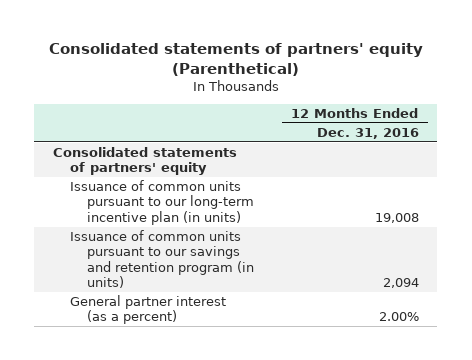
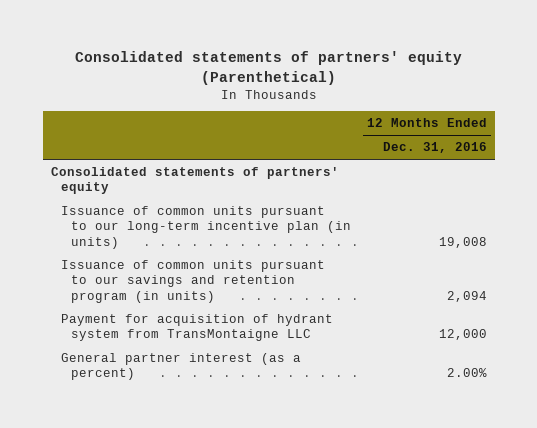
none -> [60,314,333,342] Payment for acquisition of hydrant system from TransMontaigne LLC

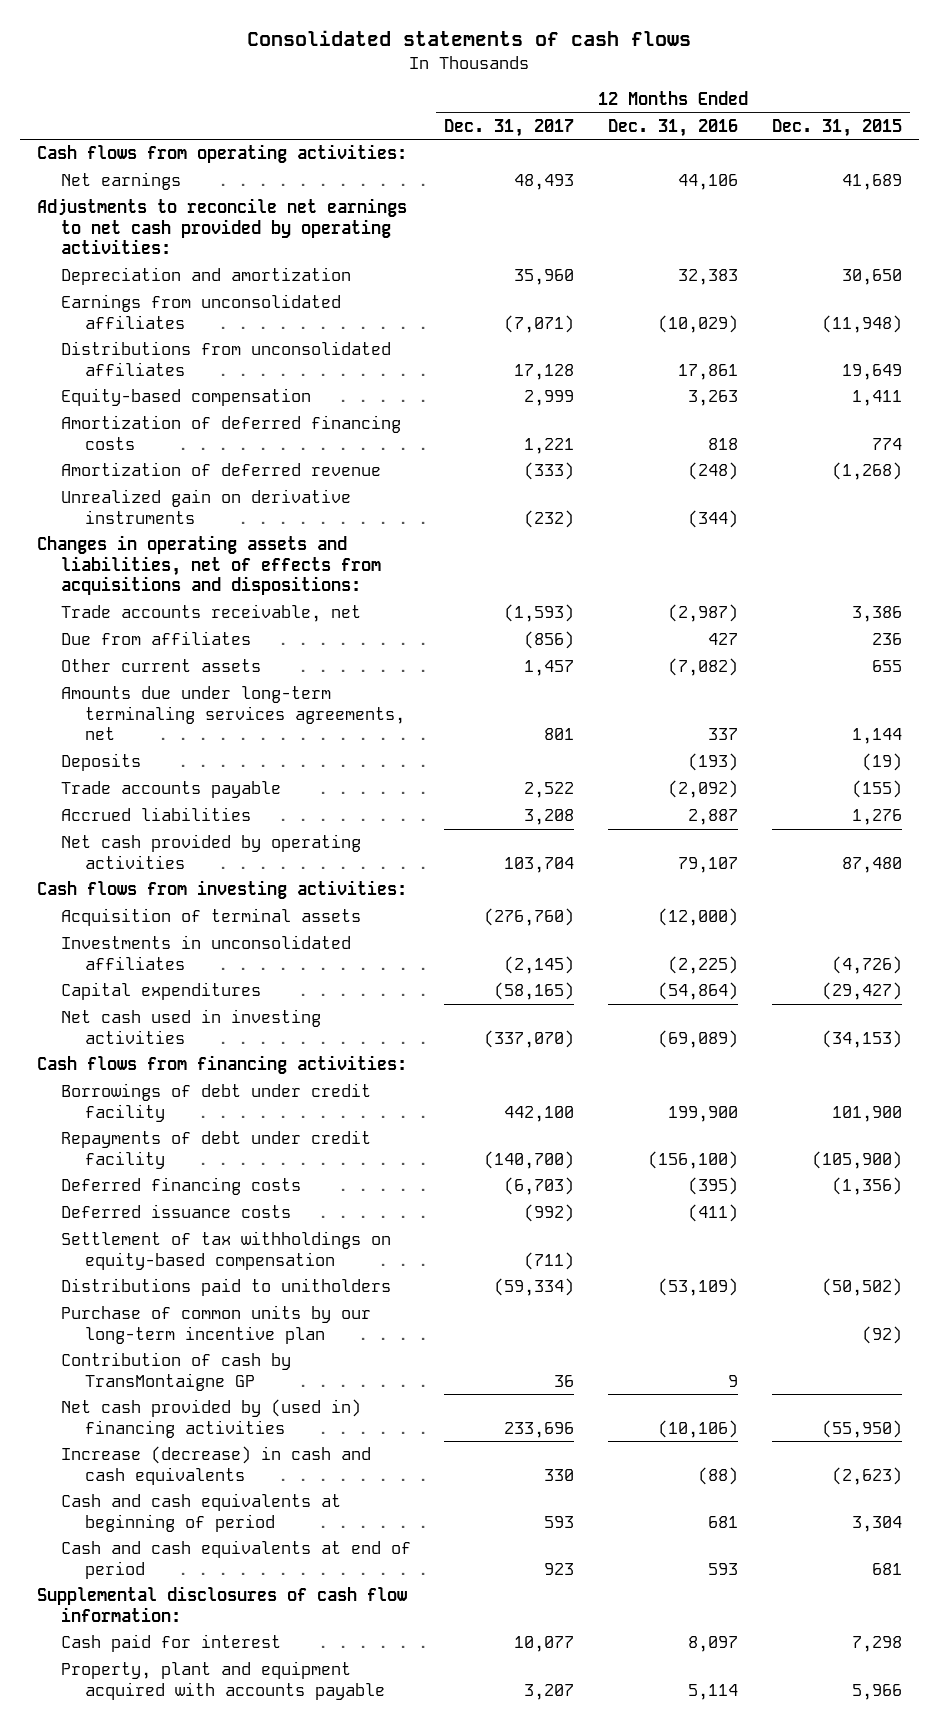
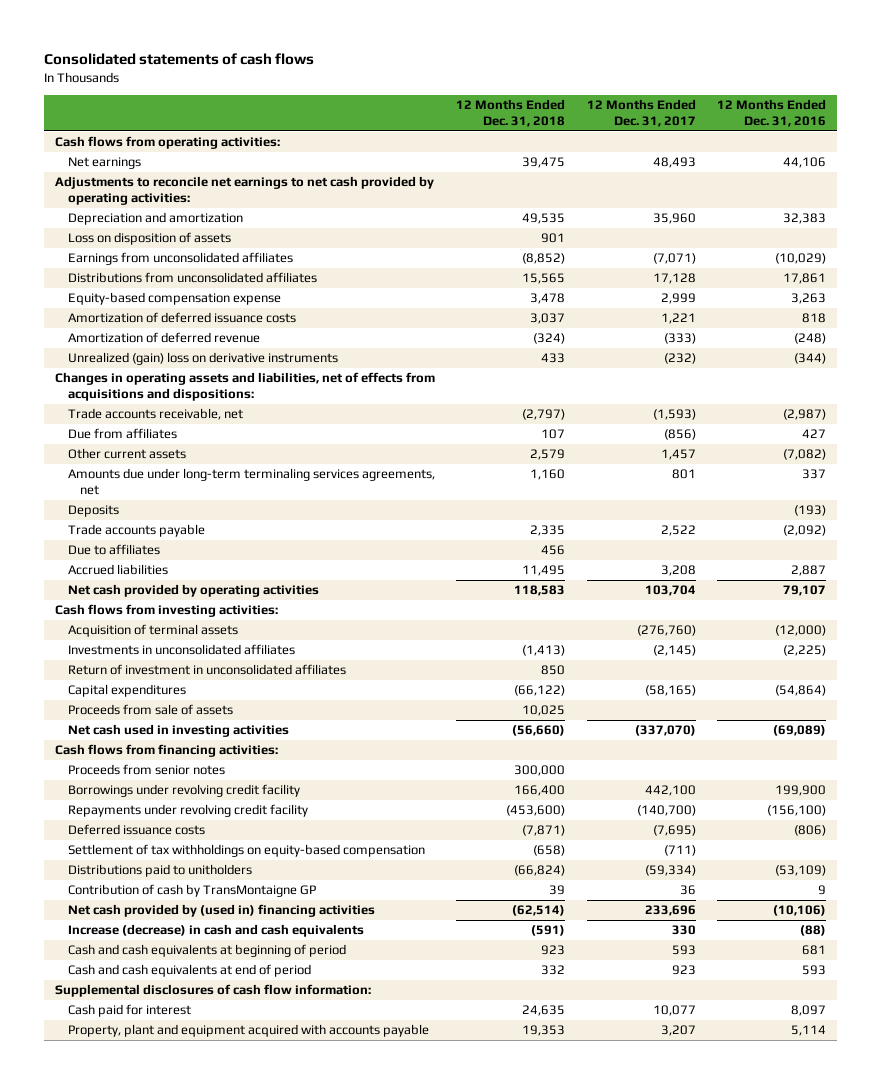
[771,118,902,137] Dec. 31, 2015 -> none
none -> [456,98,566,127] 12 Months Ended Dec. 31, 2018
none -> [67,231,231,245] Loss on disposition of assets
[60,388,311,407] Equity-based compensation -> [67,291,281,305] Equity-based compensation expense
[60,415,401,450] Amortization of deferred financing costs -> [67,311,296,323] Amortization of deferred issuance costs
[60,489,351,524] Unrealized gain on derivative instruments -> [67,351,338,365] Unrealized (gain) loss on derivative instruments
none -> [67,543,160,555] Due to affiliates
none -> [67,663,346,675] Return of investment in unconsolidated affiliates
none -> [67,703,233,715] Proceeds from sale of assets
[60,1177,301,1196] Deferred financing costs -> none
none -> [67,763,225,775] Proceeds from senior notes
[60,1083,371,1122] Borrowings of debt under credit facility -> [67,783,300,797] Borrowings under revolving credit facility
[60,1130,371,1169] Repayments of debt under credit facility -> [67,803,308,817] Repayments under revolving credit facility
[524,1204,575,1223] (992) -> [652,824,696,836] (7,695)
[688,1204,739,1223] (411) -> [793,824,826,836] (806)
[60,1305,371,1344] Purchase of common units by our long-term incentive plan -> none

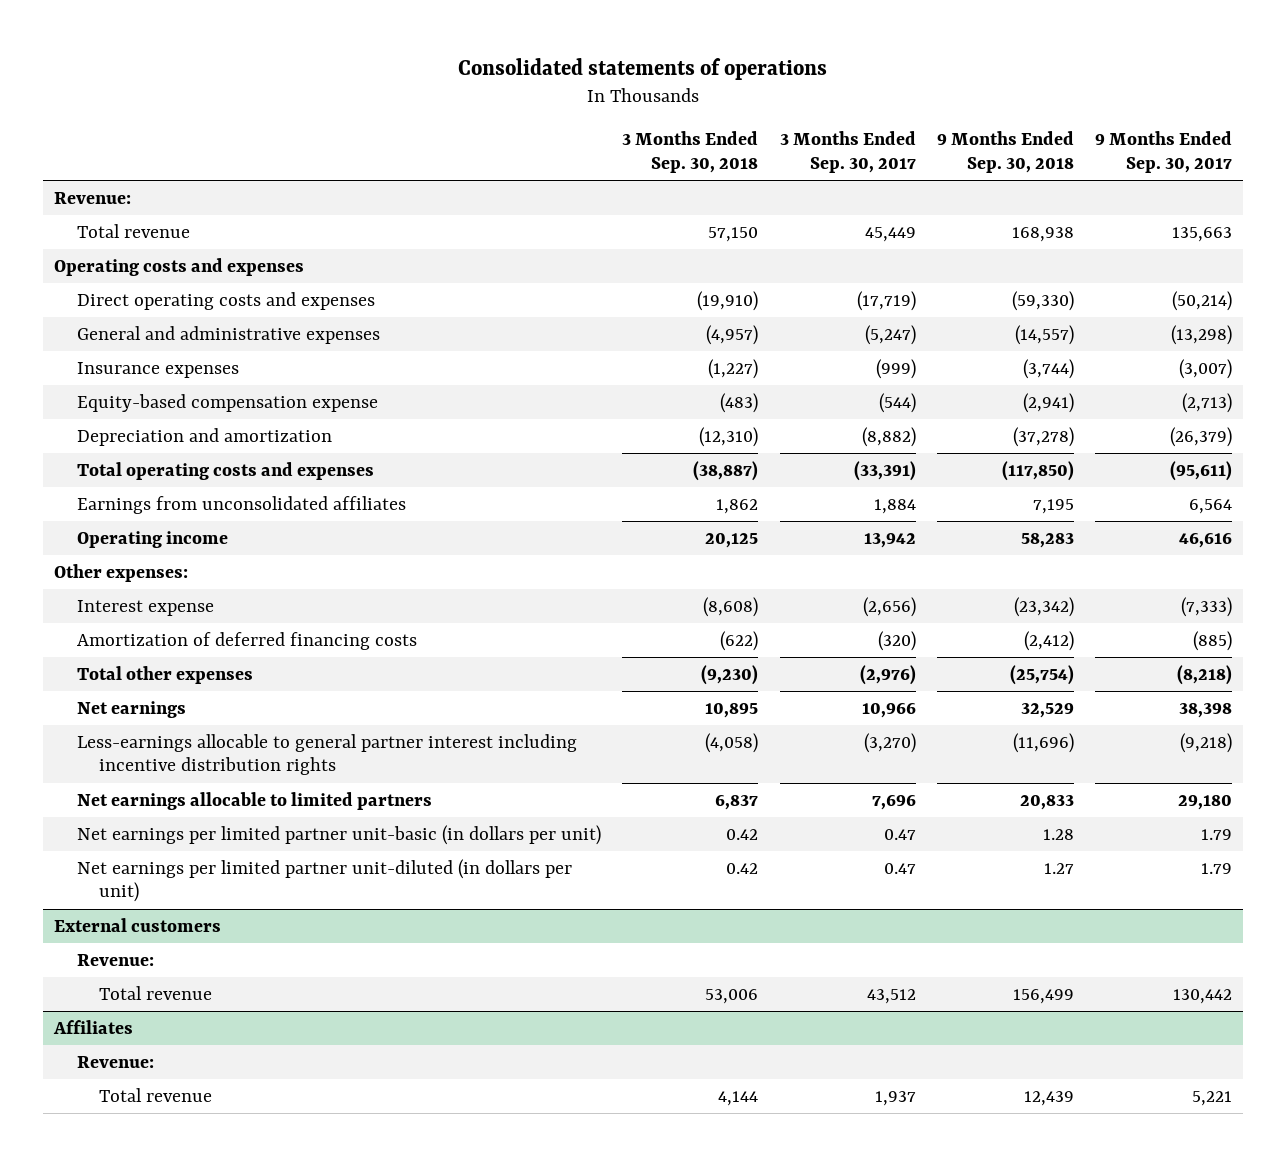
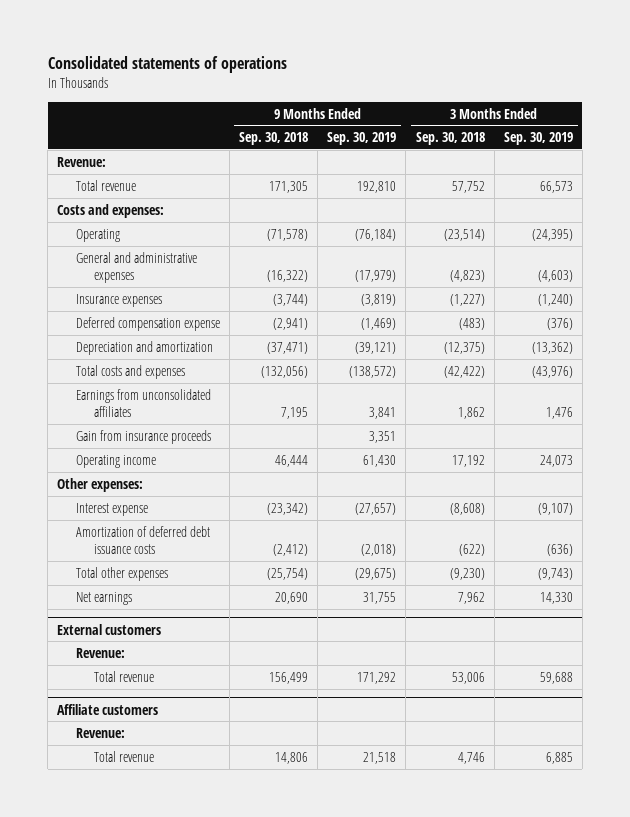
[779,131,916,173] 3 Months Ended Sep. 30, 2017 -> none
[1095,131,1233,173] 9 Months Ended Sep. 30, 2017 -> none
none -> [327,132,397,146] Sep. 30, 2019
none -> [503,132,573,146] Sep. 30, 2019
[708,226,759,242] 57,150 -> [451,180,485,193] 57,752
[1012,226,1075,242] 168,938 -> [268,180,308,193] 171,305
[54,257,305,276] Operating costs and expenses -> [57,203,165,218] Costs and expenses:
[76,291,375,310] Direct operating costs and expenses -> [75,228,120,242] Operating
[697,290,759,311] (19,910) -> [443,228,485,241] (23,514)
[1012,290,1075,311] (59,330) -> [266,228,308,241] (71,578)
[706,324,759,345] (4,957) -> [449,270,485,283] (4,823)
[1015,324,1075,345] (14,557) -> [266,270,308,283] (16,322)
[76,393,378,412] Equity-based compensation expense -> [75,316,220,331] Deferred compensation expense
[699,426,759,447] (12,310) -> [443,341,485,354] (12,375)
[1013,426,1075,447] (37,278) -> [266,341,308,354] (37,471)
[76,461,374,480] Total operating costs and expenses -> [75,364,185,379] Total costs and expenses
[693,460,759,481] (38,887) -> [443,365,485,378] (42,422)
[1002,460,1075,481] (117,850) -> [260,365,308,378] (132,056)
none -> [75,429,211,444] Gain from insurance proceeds
[705,532,759,548] 20,125 -> [451,454,485,467] 17,192
[1021,532,1075,548] 58,283 -> [274,454,308,467] 46,444
[76,631,417,650] Amortization of deferred financing costs -> [75,525,210,555] Amortization of deferred debt issuance costs
[76,733,577,776] Less-earnings allocable to general partner interest including incentive distribution rights -> none
[76,791,432,810] Net earnings allocable to limited partners -> none
[76,824,601,845] Net earnings per limited partner unit-basic (in dollars per unit) -> none
[76,858,572,903] Net earnings per limited partner unit-diluted (in dollars per unit) -> none
[705,702,759,718] 10,895 -> [457,591,485,604] 7,962
[1021,702,1075,718] 32,529 -> [274,591,308,604] 20,690
[53,1019,134,1034] Affiliates -> [57,703,159,715] Affiliate customers
[718,1090,759,1106] 4,144 -> [457,751,485,764] 4,746
[1024,1090,1075,1106] 12,439 -> [274,751,308,764] 14,806

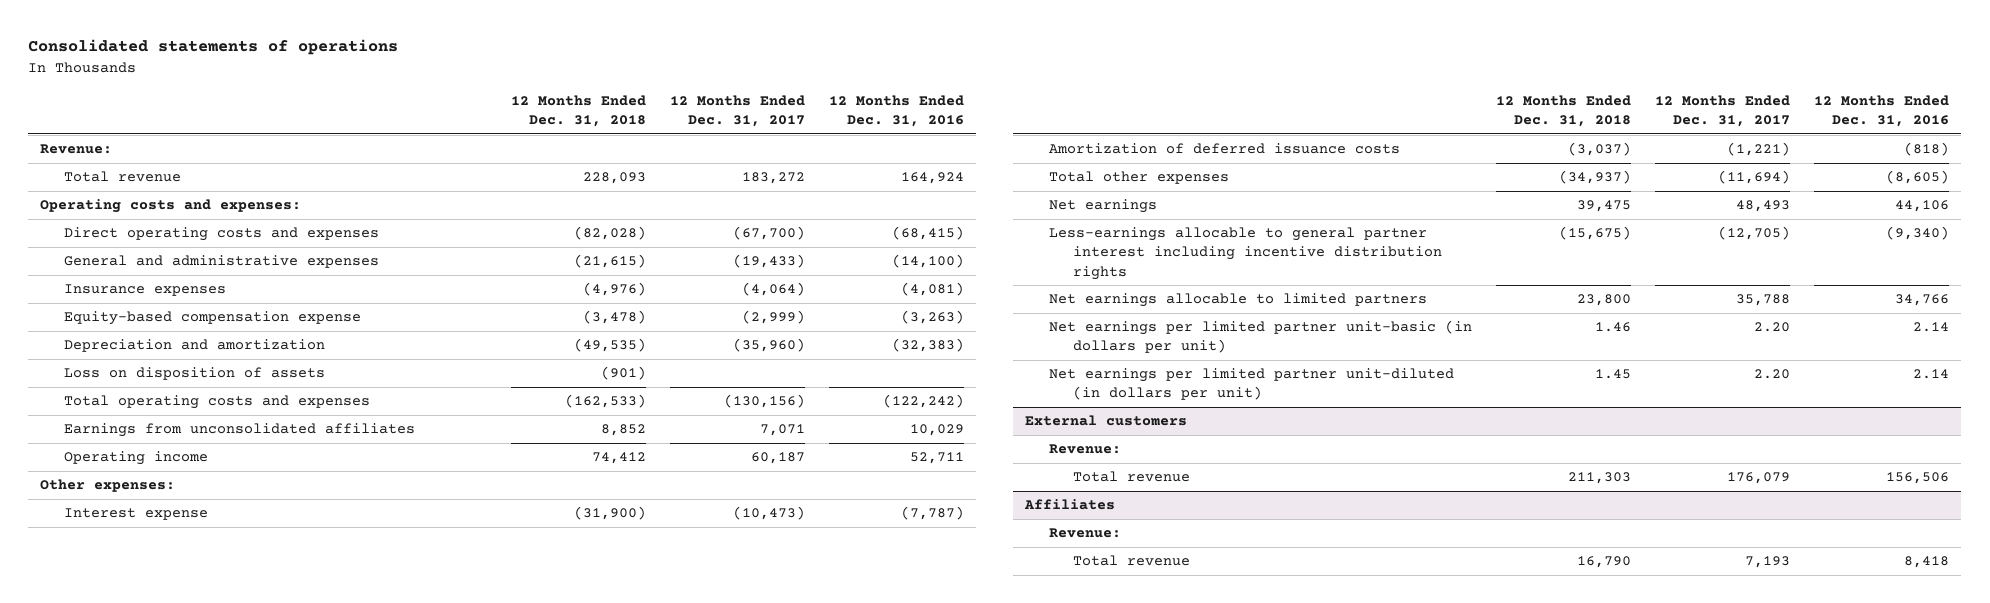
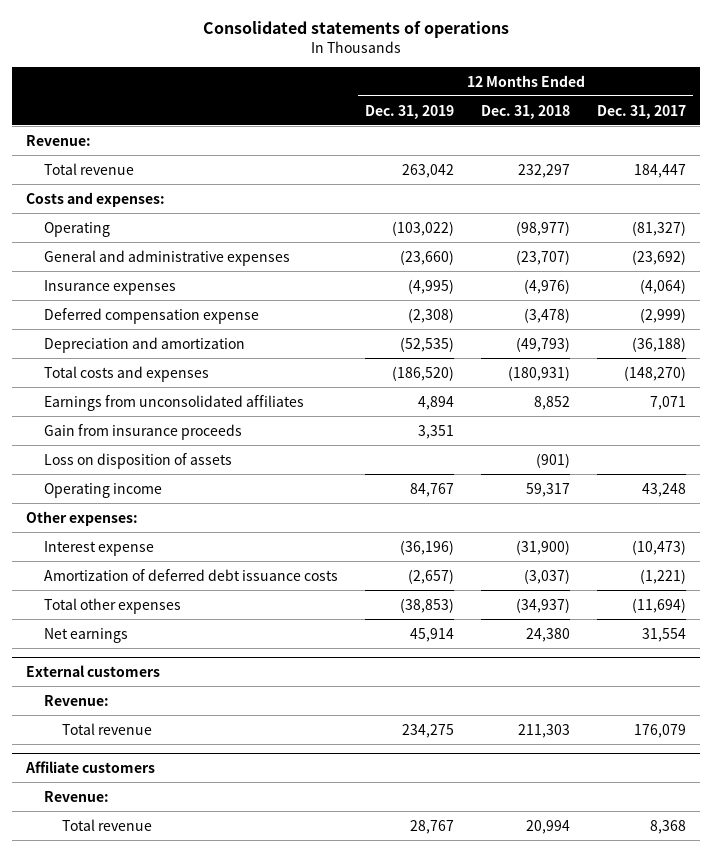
[829,94,965,128] 12 Months Ended Dec. 31, 2016 -> none
none -> [365,104,455,119] Dec. 31, 2019
[583,172,647,185] 228,093 -> [518,163,571,178] 232,297
[742,172,806,185] 183,272 -> [634,163,687,178] 184,447
[40,199,302,214] Operating costs and expenses: -> [25,191,165,207] Costs and expenses:
[64,227,380,242] Direct operating costs and expenses -> [43,221,110,237] Operating
[574,226,647,241] (82,028) -> [516,220,571,236] (98,977)
[733,226,806,241] (67,700) -> [632,220,687,236] (81,327)
[574,254,647,269] (21,615) -> [516,249,571,265] (23,707)
[733,254,806,269] (19,433) -> [632,249,687,265] (23,692)
[64,311,362,326] Equity-based compensation expense -> [43,307,259,324] Deferred compensation expense
[574,338,647,353] (49,535) -> [516,336,571,352] (49,793)
[733,338,806,353] (35,960) -> [632,336,687,352] (36,188)
[64,395,371,410] Total operating costs and expenses -> [43,365,209,382] Total costs and expenses
[565,394,647,409] (162,533) -> [508,365,571,381] (180,931)
[724,394,806,409] (130,156) -> [624,365,687,381] (148,270)
none -> [43,423,242,440] Gain from insurance proceeds
[64,367,326,381] Loss on disposition of assets -> [43,452,232,469] Loss on disposition of assets
[592,452,647,465] 74,412 -> [526,482,571,497] 59,317
[751,452,806,465] 60,187 -> [642,482,687,497] 43,248
[1049,143,1401,155] Amortization of deferred issuance costs -> [43,568,338,581] Amortization of deferred debt issuance costs
[1049,227,1443,280] Less-earnings allocable to general partner interest including incentive distribution rights -> none
[1049,293,1428,308] Net earnings allocable to limited partners -> none
[1049,320,1473,354] Net earnings per limited partner unit-basic (in dollars per unit) -> none
[1049,368,1455,401] Net earnings per limited partner unit-diluted (in dollars per unit) -> none
[1577,200,1632,213] 39,475 -> [526,627,571,642] 24,380
[1736,200,1791,213] 48,493 -> [642,627,687,642] 31,554
[1024,499,1116,511] Affiliates -> [24,760,155,773] Affiliate customers
[1577,556,1632,569] 16,790 -> [526,819,571,834] 20,994
[1745,556,1791,569] 7,193 -> [650,819,687,834] 8,368

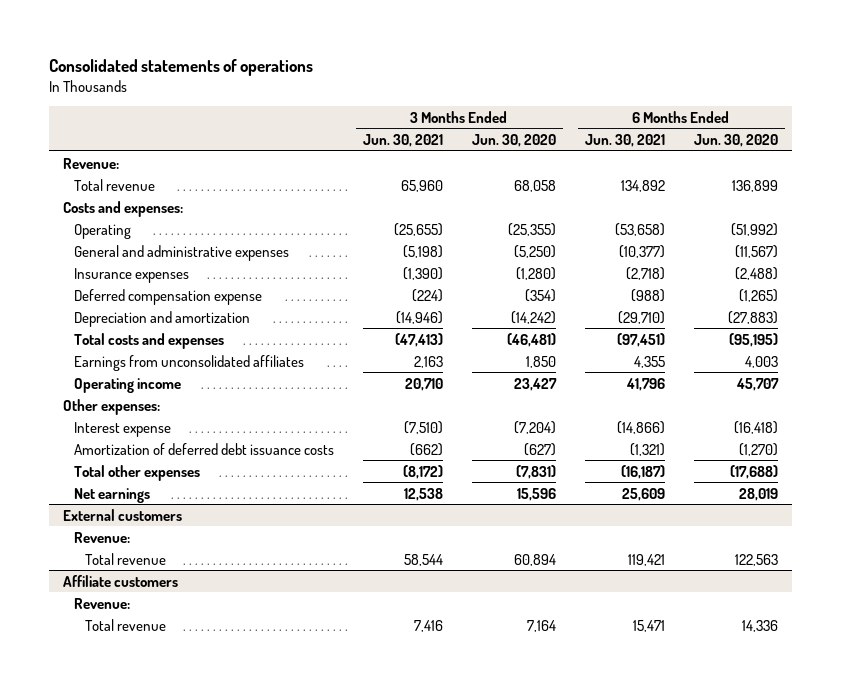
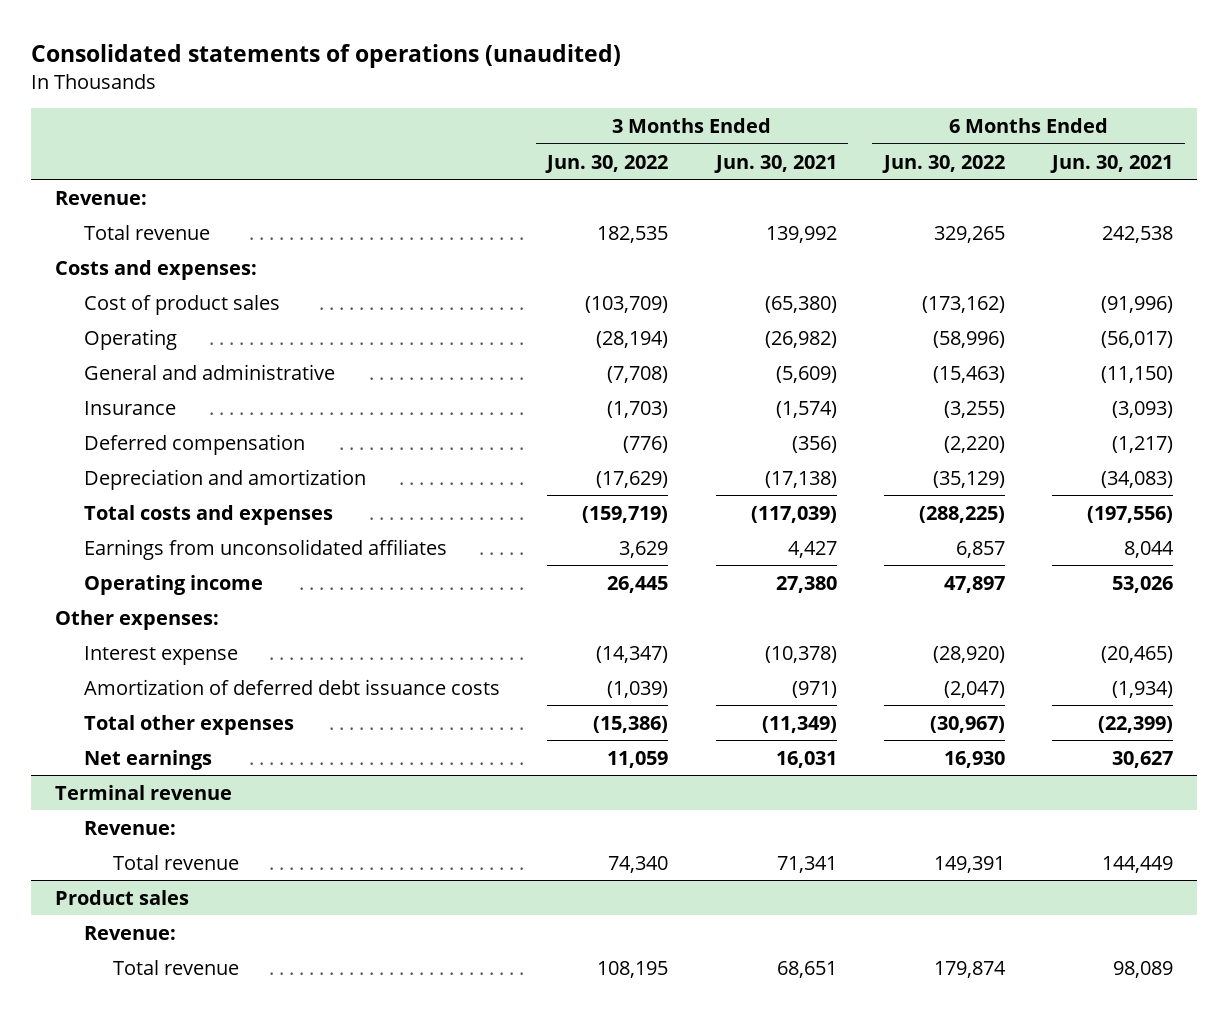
[48,58,313,76] Consolidated statements of operations -> [31,44,622,69] Consolidated statements of operations (unaudited)
[471,134,556,148] Jun. 30, 2020 -> none
[693,134,778,148] Jun. 30, 2020 -> none
none -> [545,154,669,173] Jun. 30, 2022
none -> [881,154,1005,173] Jun. 30, 2022
[400,179,443,192] 65,960 -> [765,225,837,243] 139,992
[620,179,665,192] 134,892 -> [1102,225,1174,243] 242,538
none -> [84,294,281,315] Cost of product sales
[393,222,443,236] (25,655) -> [764,330,837,348] (26,982)
[614,222,665,236] (53,658) -> [1101,330,1174,348] (56,017)
[73,244,289,261] General and administrative expenses -> [84,363,336,380] General and administrative
[402,244,443,258] (5,198) -> [775,365,837,383] (5,609)
[618,244,665,258] (10,377) -> [1101,365,1174,383] (11,150)
[73,267,189,283] Insurance expenses -> [84,400,177,415] Insurance
[402,266,443,280] (1,390) -> [775,400,837,418] (1,574)
[625,266,665,280] (2,718) -> [1112,400,1174,418] (3,093)
[73,288,262,305] Deferred compensation expense -> [84,433,306,455] Deferred compensation
[411,288,443,302] (224) -> [791,435,837,453] (356)
[630,288,665,302] (988) -> [1112,435,1174,453] (1,217)
[395,310,443,324] (14,946) -> [764,470,837,488] (17,138)
[617,310,665,324] (29,710) -> [1101,470,1174,488] (34,083)
[394,332,443,347] (47,413) -> [750,505,837,523] (117,039)
[616,332,665,347] (97,451) -> [1087,505,1174,523] (197,556)
[413,355,443,368] 2,163 -> [787,540,837,558] 4,427
[633,355,665,368] 4,355 -> [1124,540,1175,558] 8,044
[404,377,443,391] 20,710 -> [775,575,837,593] 27,380
[625,377,665,391] 41,796 -> [1112,575,1174,593] 53,026
[63,508,183,521] External customers -> none
[403,420,443,434] (7,510) -> [764,645,837,663] (10,378)
[616,420,665,434] (14,866) -> [1101,645,1174,663] (20,465)
[409,442,443,456] (662) -> [791,680,837,698] (971)
[629,442,665,456] (1,321) -> [1112,680,1174,698] (1,934)
[402,464,443,479] (8,172) -> [761,715,837,733] (11,349)
[620,464,665,479] (16,187) -> [1098,715,1174,733] (22,399)
[403,487,443,501] 12,538 -> [775,750,837,768] 16,031
[621,487,665,501] 25,609 -> [1112,750,1174,768] 30,627
none -> [55,784,233,800] Terminal revenue
[63,574,179,587] Affiliate customers -> none
[403,553,443,566] 58,544 -> [776,855,837,873] 71,341
[627,553,665,566] 119,421 -> [1102,855,1174,873] 144,449
none -> [55,889,190,905] Product sales
[413,619,443,632] 7,416 -> [776,960,837,978] 68,651
[632,619,665,632] 15,471 -> [1113,960,1174,978] 98,089

